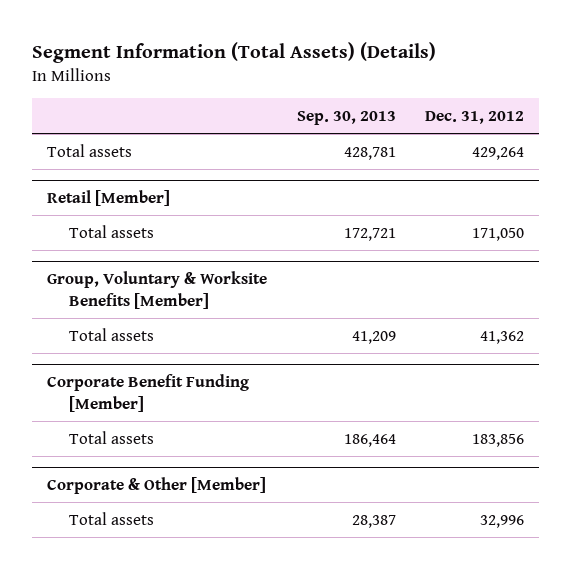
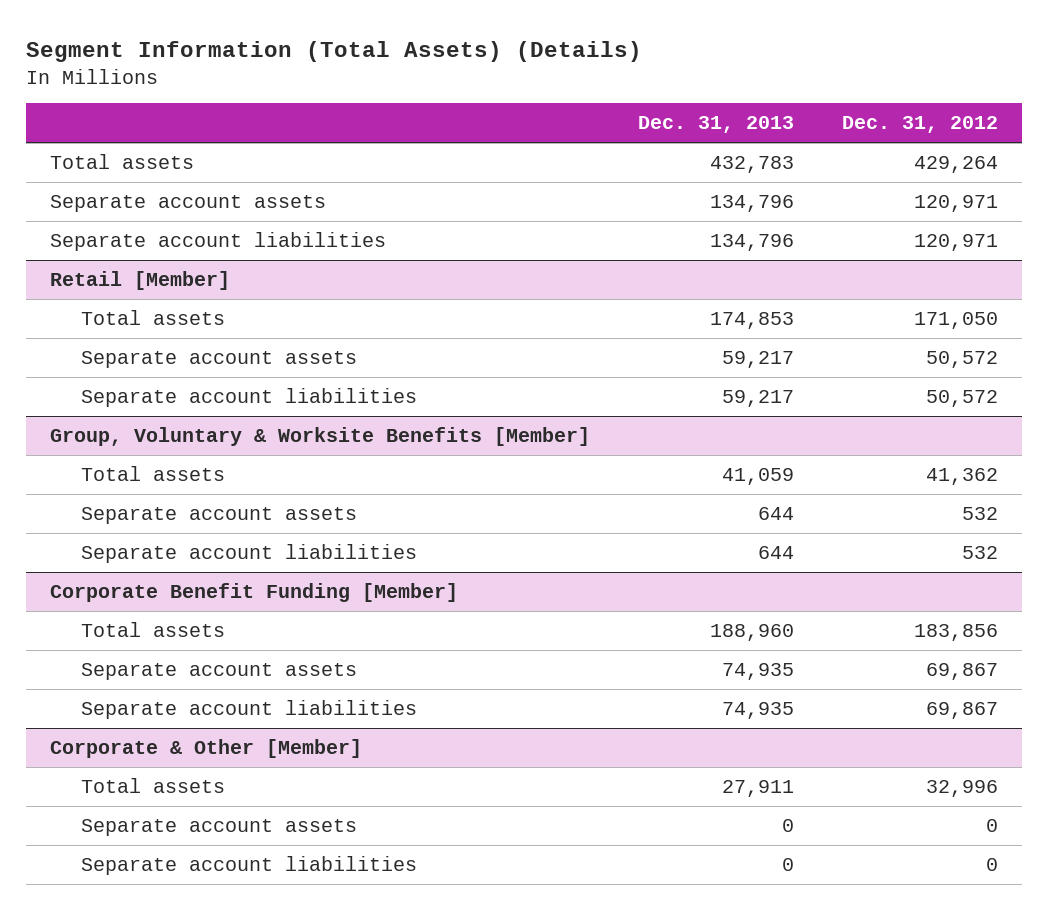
[296,110,396,125] Sep. 30, 2013 -> none
none -> [637,116,794,134] Dec. 31, 2013
none -> [50,195,327,213] Separate account assets
none -> [50,232,387,252] Separate account liabilities
none -> [80,351,357,369] Separate account assets
none -> [80,388,417,408] Separate account liabilities
none -> [80,507,357,525] Separate account assets
none -> [80,544,417,564] Separate account liabilities
none -> [80,663,357,681] Separate account assets
none -> [80,700,417,720] Separate account liabilities
none -> [80,819,357,837] Separate account assets
none -> [80,856,417,876] Separate account liabilities

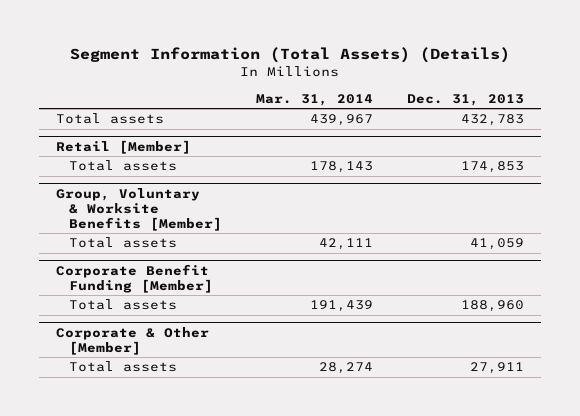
[841,116,998,134] Dec. 31, 2012 -> none
none -> [255,93,373,106] Mar. 31, 2014
[50,195,327,213] Separate account assets -> none
[50,232,387,252] Separate account liabilities -> none
[80,351,357,369] Separate account assets -> none
[80,388,417,408] Separate account liabilities -> none
[80,507,357,525] Separate account assets -> none
[80,544,417,564] Separate account liabilities -> none
[80,663,357,681] Separate account assets -> none
[80,700,417,720] Separate account liabilities -> none
[80,819,357,837] Separate account assets -> none
[80,856,417,876] Separate account liabilities -> none

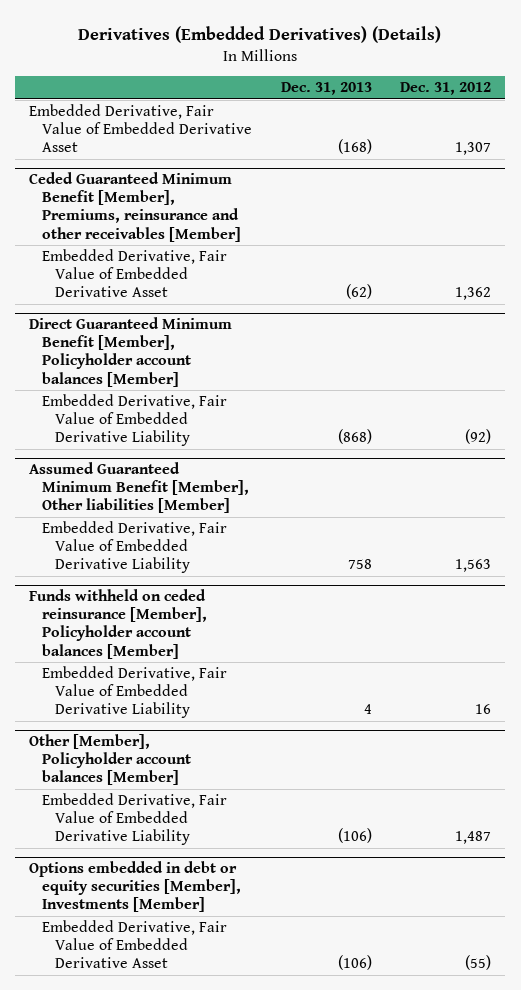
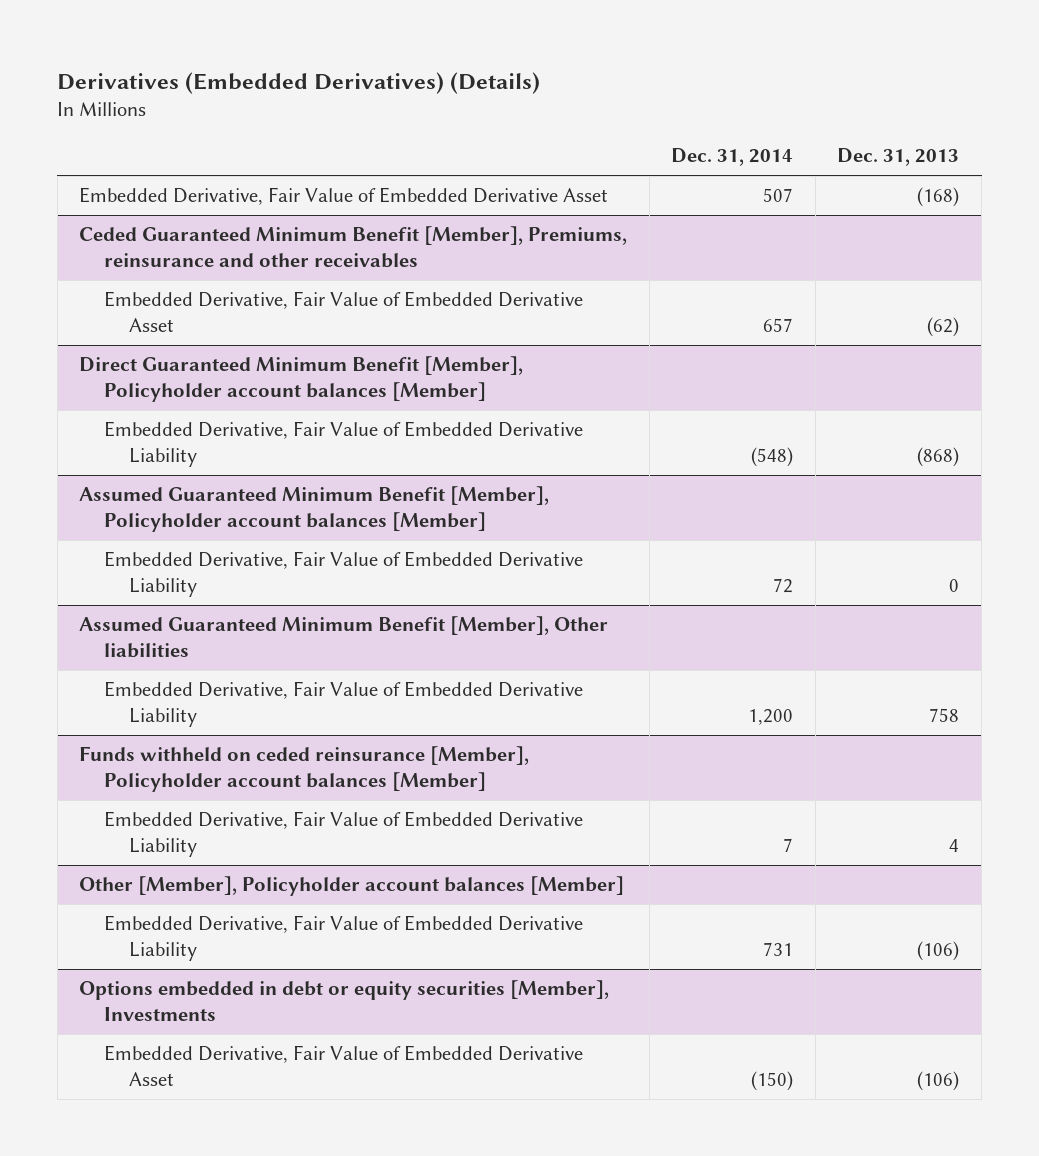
[400,82,492,96] Dec. 31, 2012 -> none
none -> [671,148,794,167] Dec. 31, 2014
[29,172,242,242] Ceded Guaranteed Minimum Benefit [Member], Premiums, reinsurance and other receivables [Member] -> [79,225,628,269] Ceded Guaranteed Minimum Benefit [Member], Premiums, reinsurance and other receivables
none -> [79,485,550,533] Assumed Guaranteed Minimum Benefit [Member], Policyholder account balances [Member]
none -> [103,550,583,598] Embedded Derivative, Fair Value of Embedded Derivative Liability
[29,462,250,514] Assumed Guaranteed Minimum Benefit [Member], Other liabilities [Member] -> [79,615,609,659] Assumed Guaranteed Minimum Benefit [Member], Other liabilities
[29,861,242,913] Options embedded in debt or equity securities [Member], Investments [Member] -> [79,979,610,1022] Options embedded in debt or equity securities [Member], Investments

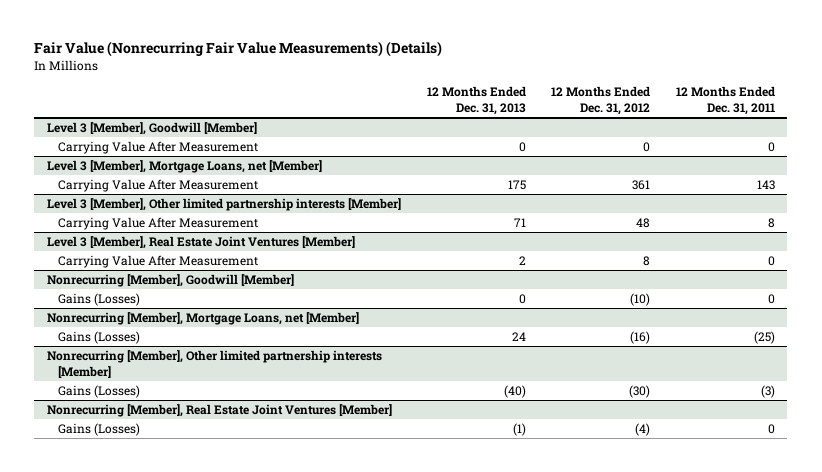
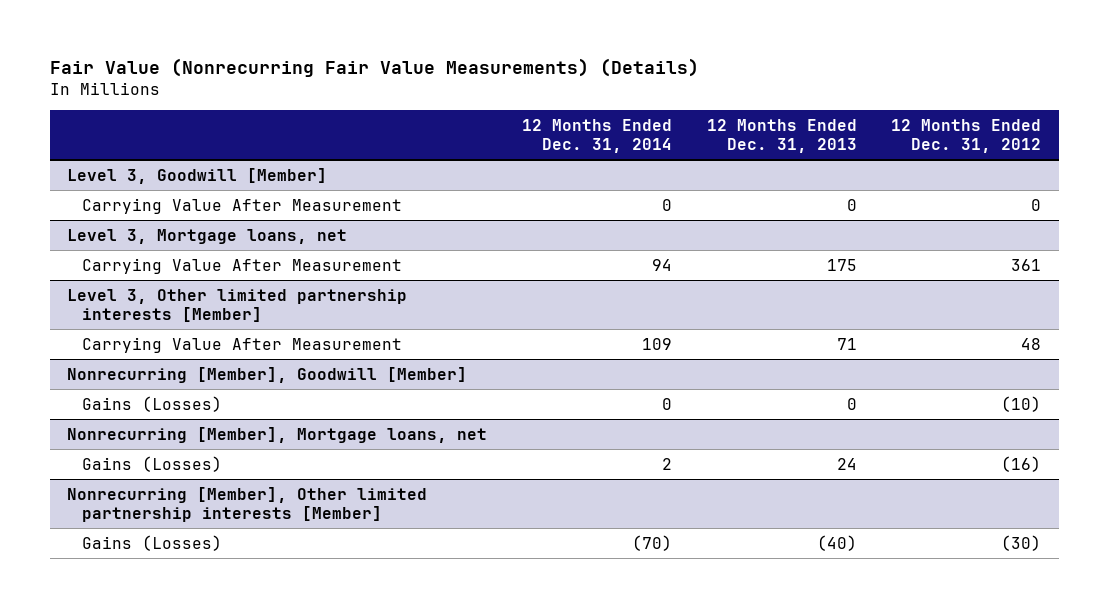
[675,86,775,115] 12 Months Ended Dec. 31, 2011 -> none
none -> [521,119,672,153] 12 Months Ended Dec. 31, 2014
[47,122,258,136] Level 3 [Member], Goodwill [Member] -> [67,167,328,184] Level 3, Goodwill [Member]
[47,160,323,174] Level 3 [Member], Mortgage Loans, net [Member] -> [67,228,348,244] Level 3, Mortgage loans, net
[47,198,402,212] Level 3 [Member], Other limited partnership interests [Member] -> [67,288,408,322] Level 3, Other limited partnership interests [Member]
[47,236,356,250] Level 3 [Member], Real Estate Joint Ventures [Member] -> none
[58,255,259,269] Carrying Value After Measurement -> none
[47,312,360,326] Nonrecurring [Member], Mortgage Loans, net [Member] -> [67,426,488,443] Nonrecurring [Member], Mortgage loans, net
[47,404,393,418] Nonrecurring [Member], Real Estate Joint Ventures [Member] -> none
[58,423,141,437] Gains (Losses) -> none

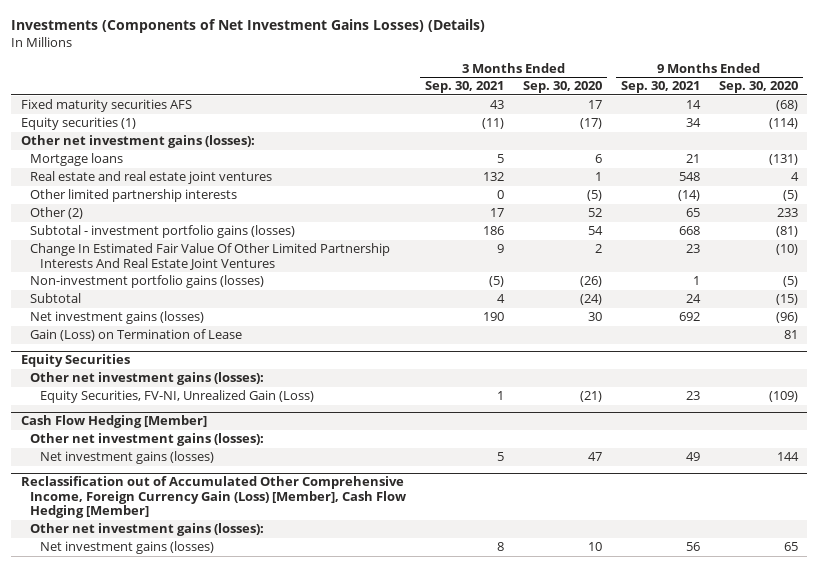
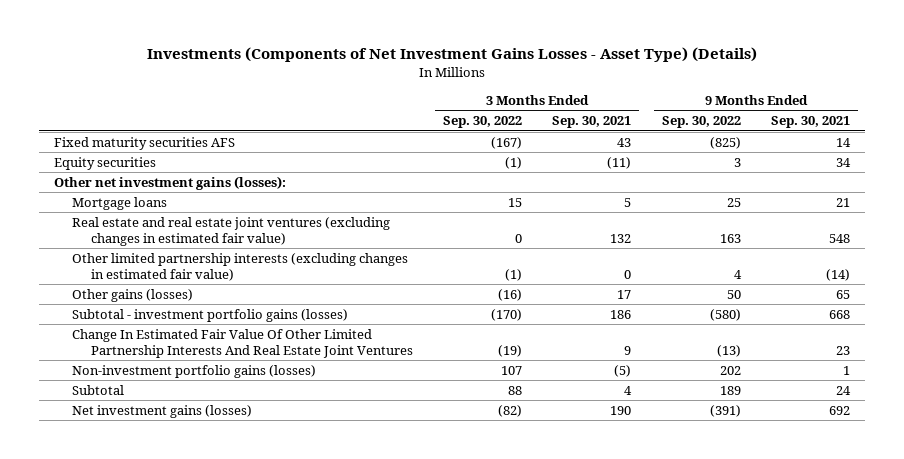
[11,19,486,34] Investments (Components of Net Investment Gains Losses) (Details) -> [146,47,757,63] Investments (Components of Net Investment Gains Losses - Asset Type) (Details)
[523,81,603,94] Sep. 30, 2020 -> none
[718,81,798,94] Sep. 30, 2020 -> none
none -> [442,116,522,129] Sep. 30, 2022
none -> [661,116,741,129] Sep. 30, 2022
[20,117,136,131] Equity securities (1) -> [53,156,156,170] Equity securities
[30,171,273,185] Real estate and real estate joint ventures -> [72,216,391,246] Real estate and real estate joint ventures (excluding changes in estimated fair value)
[30,189,238,203] Other limited partnership interests -> [72,252,409,281] Other limited partnership interests (excluding changes in estimated fair value)
[30,207,84,220] Other (2) -> [72,288,194,302] Other gains (losses)
[30,329,243,342] Gain (Loss) on Termination of Lease -> none
[20,354,130,368] Equity Securities -> none
[30,372,265,386] Other net investment gains (losses): -> none
[39,390,314,404] Equity Securities, FV-NI, Unrealized Gain (Loss) -> none
[20,415,207,429] Cash Flow Hedging [Member] -> none
[30,433,265,447] Other net investment gains (losses): -> none
[39,451,214,465] Net investment gains (losses) -> none
[20,476,407,519] Reclassification out of Accumulated Other Comprehensive Income, Foreign Currency Gain (Loss) [Member], Cash Flow Hedging [Member] -> none
[30,523,265,537] Other net investment gains (losses): -> none
[39,541,214,555] Net investment gains (losses) -> none

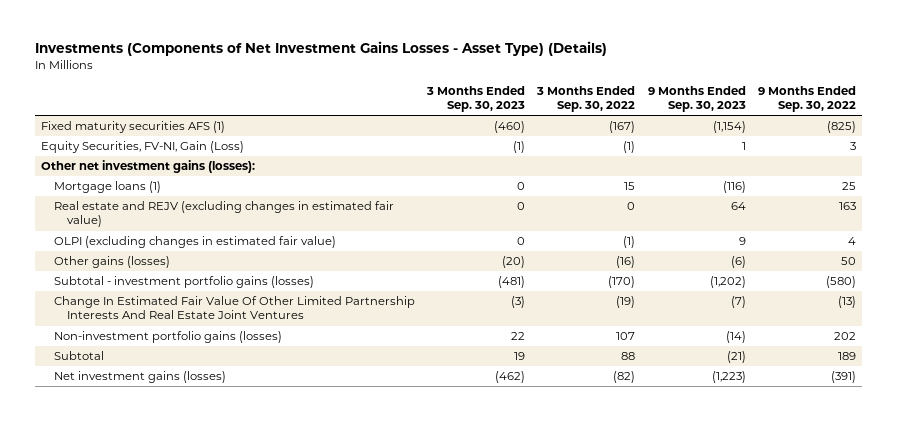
[552,116,632,129] Sep. 30, 2021 -> none
[771,116,851,129] Sep. 30, 2021 -> none
none -> [426,85,526,113] 3 Months Ended Sep. 30, 2023
none -> [647,85,746,113] 9 Months Ended Sep. 30, 2023
[53,136,235,150] Fixed maturity securities AFS -> [41,121,226,134] Fixed maturity securities AFS (1)
[53,156,156,170] Equity securities -> [41,141,245,154] Equity Securities, FV-NI, Gain (Loss)
[72,196,168,210] Mortgage loans -> [54,181,162,194] Mortgage loans (1)
[72,216,391,246] Real estate and real estate joint ventures (excluding changes in estimated fair value) -> [54,201,395,228] Real estate and REJV (excluding changes in estimated fair value)
[72,252,409,281] Other limited partnership interests (excluding changes in estimated fair value) -> [54,236,337,249] OLPI (excluding changes in estimated fair value)

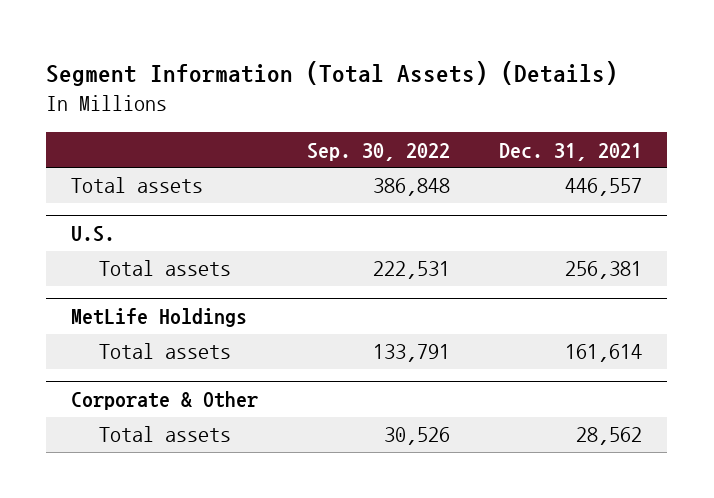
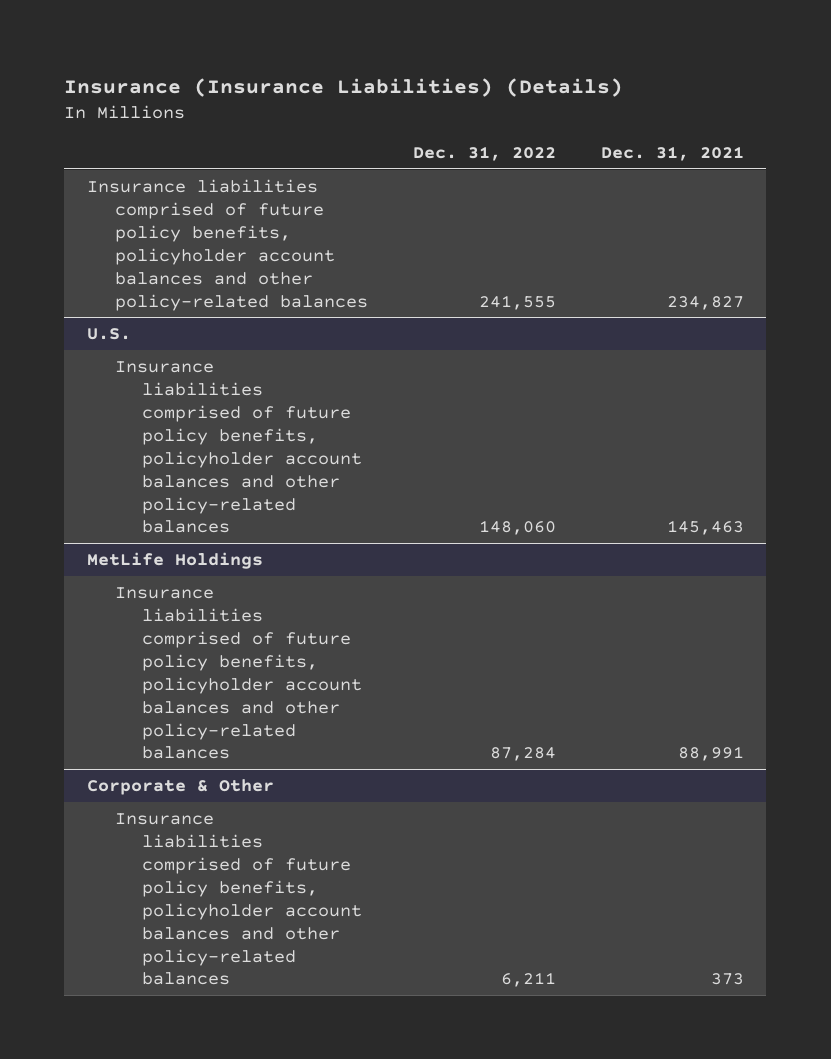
[46,60,619,86] Segment Information (Total Assets) (Details) -> [64,77,624,97] Insurance (Insurance Liabilities) (Details)
[307,142,451,161] Sep. 30, 2022 -> none
none -> [412,146,556,162] Dec. 31, 2022
[71,177,204,194] Total assets -> none
none -> [86,178,368,311] Insurance liabilities comprised of future policy benefits, policyholder account balances and other policy-related balances
[99,260,232,277] Total assets -> none
none -> [114,360,363,534] Insurance liabilities comprised of future policy benefits, policyholder account balances and other policy-related balances
[99,343,232,360] Total assets -> none
none -> [114,586,363,760] Insurance liabilities comprised of future policy benefits, policyholder account balances and other policy-related balances
[99,426,232,443] Total assets -> none
none -> [114,812,363,986] Insurance liabilities comprised of future policy benefits, policyholder account balances and other policy-related balances

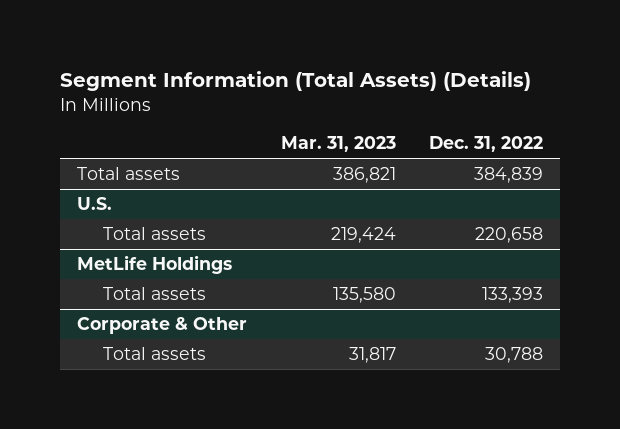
[64,77,624,97] Insurance (Insurance Liabilities) (Details) -> [60,71,532,92] Segment Information (Total Assets) (Details)
[600,146,744,162] Dec. 31, 2021 -> none
none -> [280,136,396,153] Mar. 31, 2023
[86,178,368,311] Insurance liabilities comprised of future policy benefits, policyholder account balances and other policy-related balances -> none
none -> [76,167,180,181] Total assets
[114,360,363,534] Insurance liabilities comprised of future policy benefits, policyholder account balances and other policy-related balances -> none
none -> [102,227,206,241] Total assets
[114,586,363,760] Insurance liabilities comprised of future policy benefits, policyholder account balances and other policy-related balances -> none
none -> [102,287,206,301] Total assets
[114,812,363,986] Insurance liabilities comprised of future policy benefits, policyholder account balances and other policy-related balances -> none
none -> [102,347,206,361] Total assets

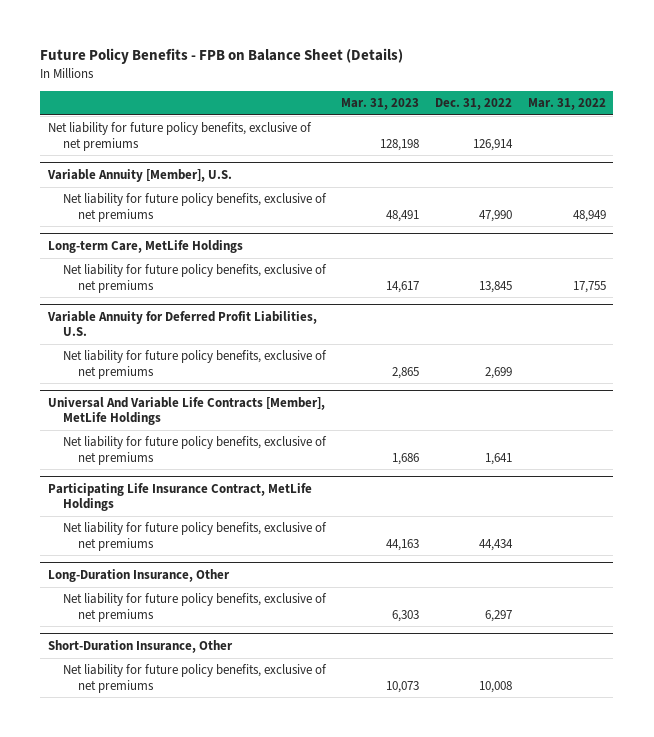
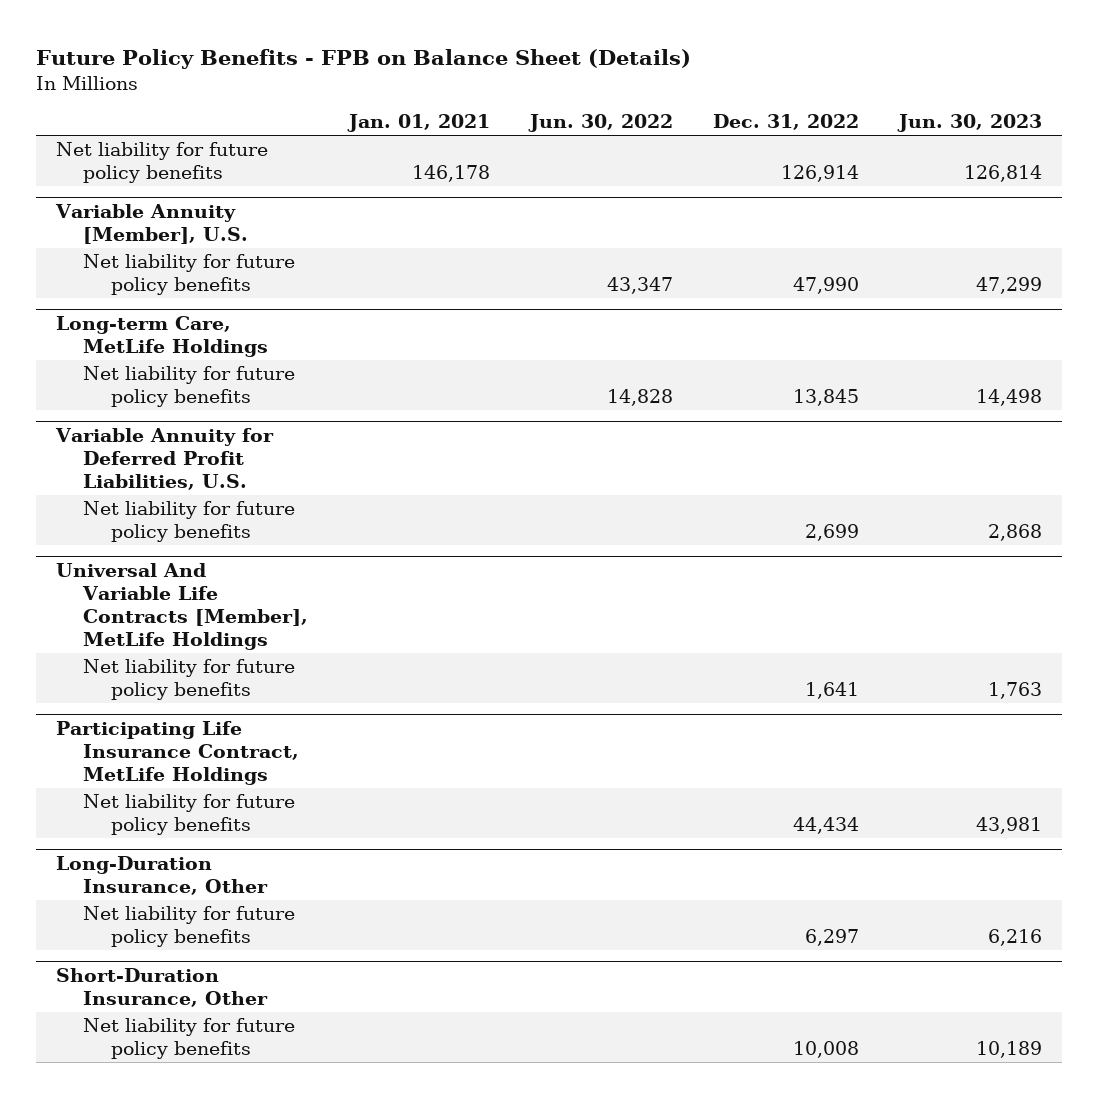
[341,98,420,111] Mar. 31, 2023 -> none
[527,98,606,111] Mar. 31, 2022 -> none
none -> [346,114,490,133] Jan. 01, 2021
none -> [527,114,673,133] Jun. 30, 2022
none -> [897,114,1043,133] Jun. 30, 2023
[48,122,313,151] Net liability for future policy benefits, exclusive of net premiums -> [56,142,269,184] Net liability for future policy benefits
[62,193,327,222] Net liability for future policy benefits, exclusive of net premiums -> [83,254,296,296] Net liability for future policy benefits
[62,264,327,293] Net liability for future policy benefits, exclusive of net premiums -> [83,366,296,408] Net liability for future policy benefits
[62,350,327,379] Net liability for future policy benefits, exclusive of net premiums -> [83,501,296,543] Net liability for future policy benefits
[62,436,327,465] Net liability for future policy benefits, exclusive of net premiums -> [83,659,296,701] Net liability for future policy benefits
[62,522,327,551] Net liability for future policy benefits, exclusive of net premiums -> [83,794,296,836] Net liability for future policy benefits
[62,593,327,622] Net liability for future policy benefits, exclusive of net premiums -> [83,906,296,948] Net liability for future policy benefits
[62,664,327,693] Net liability for future policy benefits, exclusive of net premiums -> [83,1018,296,1060] Net liability for future policy benefits

